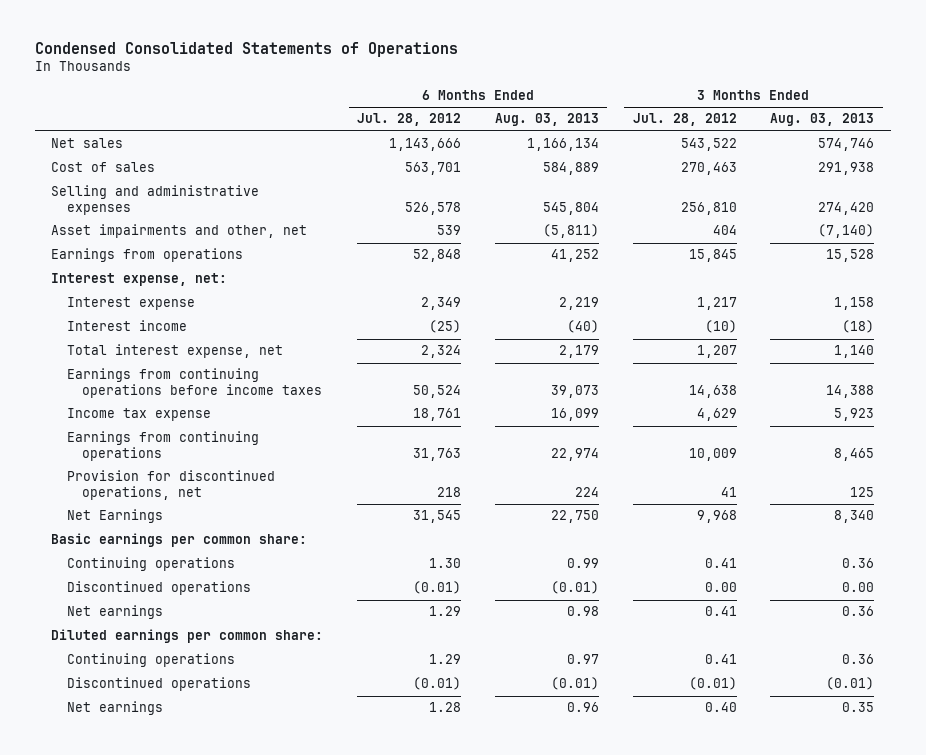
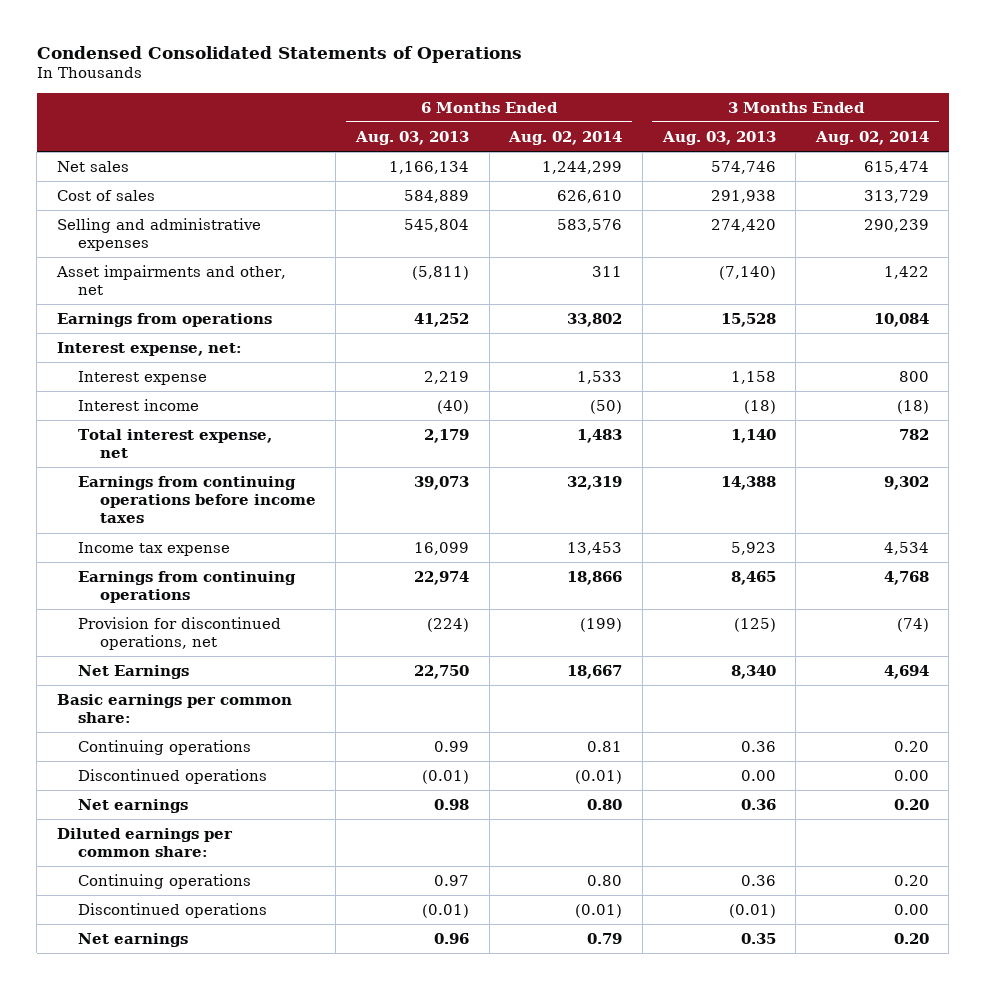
[357,113,462,127] Jul. 28, 2012 -> none
[632,113,737,127] Jul. 28, 2012 -> none
none -> [508,130,623,145] Aug. 02, 2014
none -> [814,130,929,145] Aug. 02, 2014
[574,487,599,498] 224 -> [427,617,470,632] (224)
[850,487,875,498] 125 -> [733,617,776,632] (125)

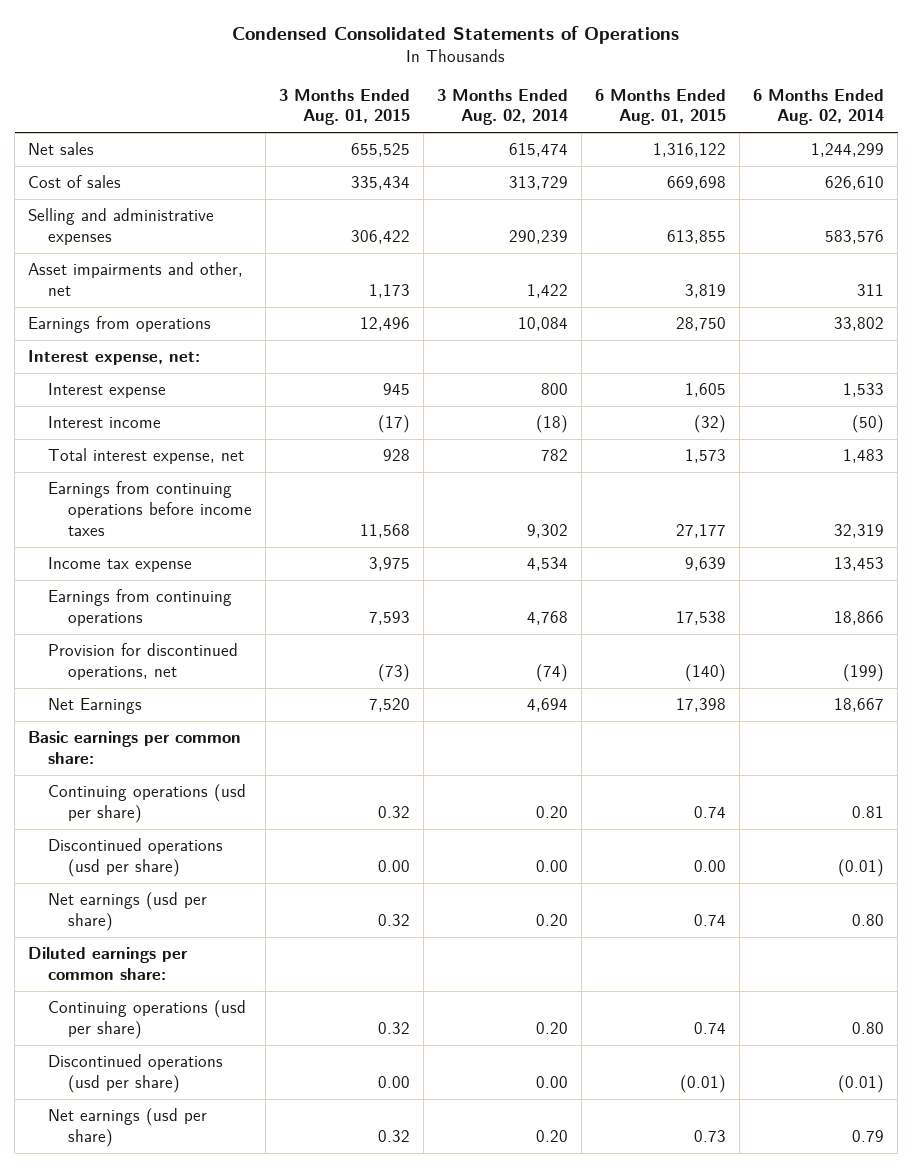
[355,130,470,145] Aug. 03, 2013 -> none
[661,130,776,145] Aug. 03, 2013 -> none
none -> [278,88,410,126] 3 Months Ended Aug. 01, 2015
none -> [594,88,726,126] 6 Months Ended Aug. 01, 2015
[78,739,252,755] Continuing operations -> [47,784,246,824] Continuing operations (usd per share)
[78,768,268,784] Discontinued operations -> [47,838,223,878] Discontinued operations (usd per share)
[78,798,189,813] Net earnings -> [47,892,207,932] Net earnings (usd per share)
[78,873,252,889] Continuing operations -> [47,1000,246,1040] Continuing operations (usd per share)
[78,902,268,918] Discontinued operations -> [47,1054,223,1094] Discontinued operations (usd per share)
[78,932,189,947] Net earnings -> [47,1108,207,1148] Net earnings (usd per share)

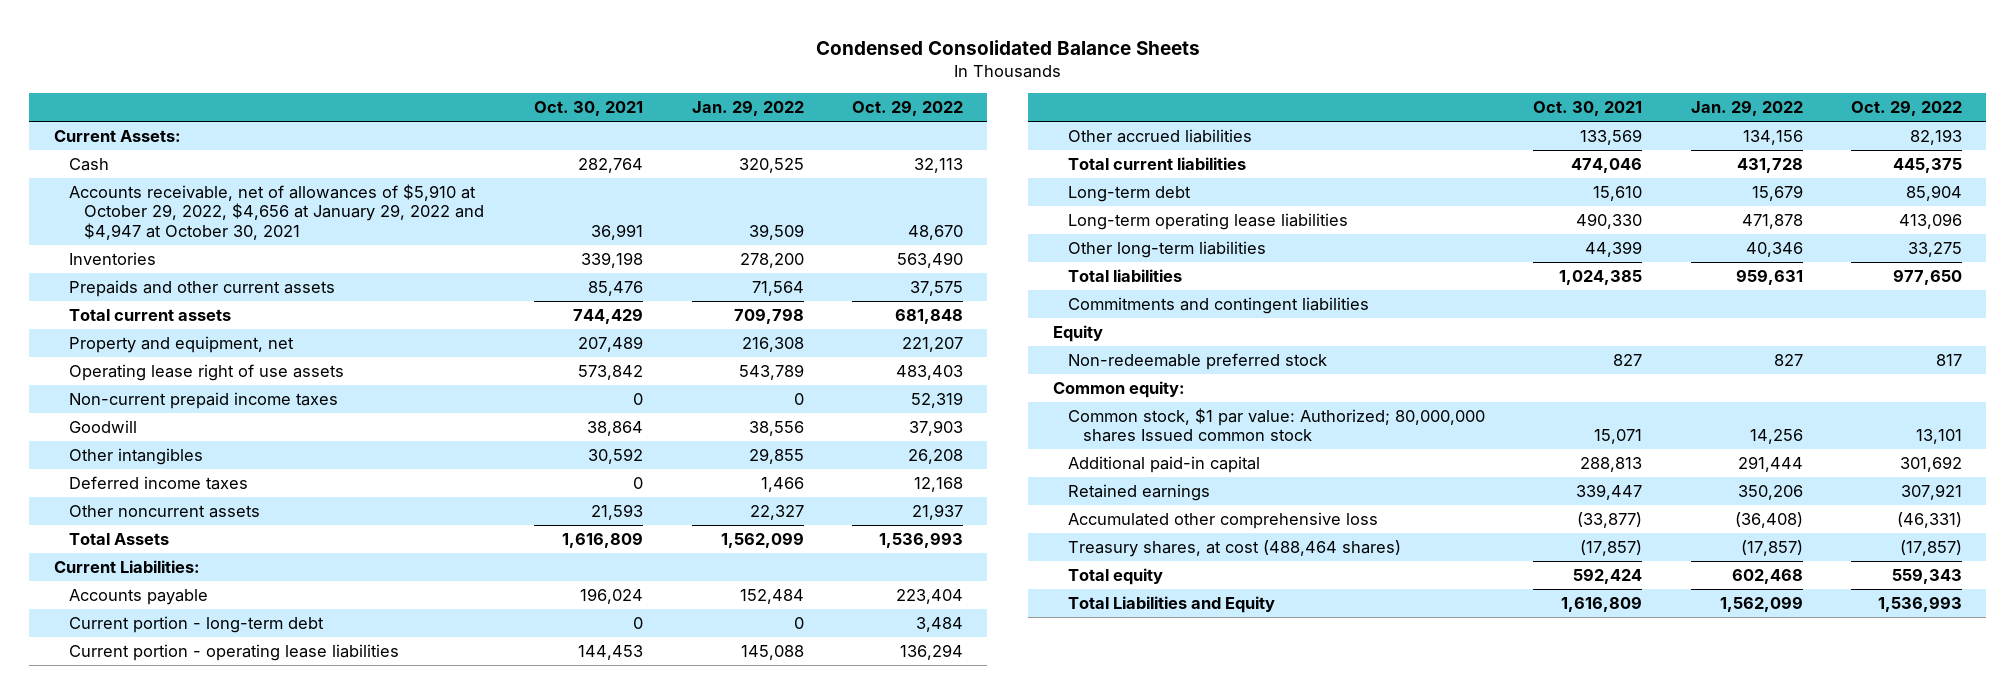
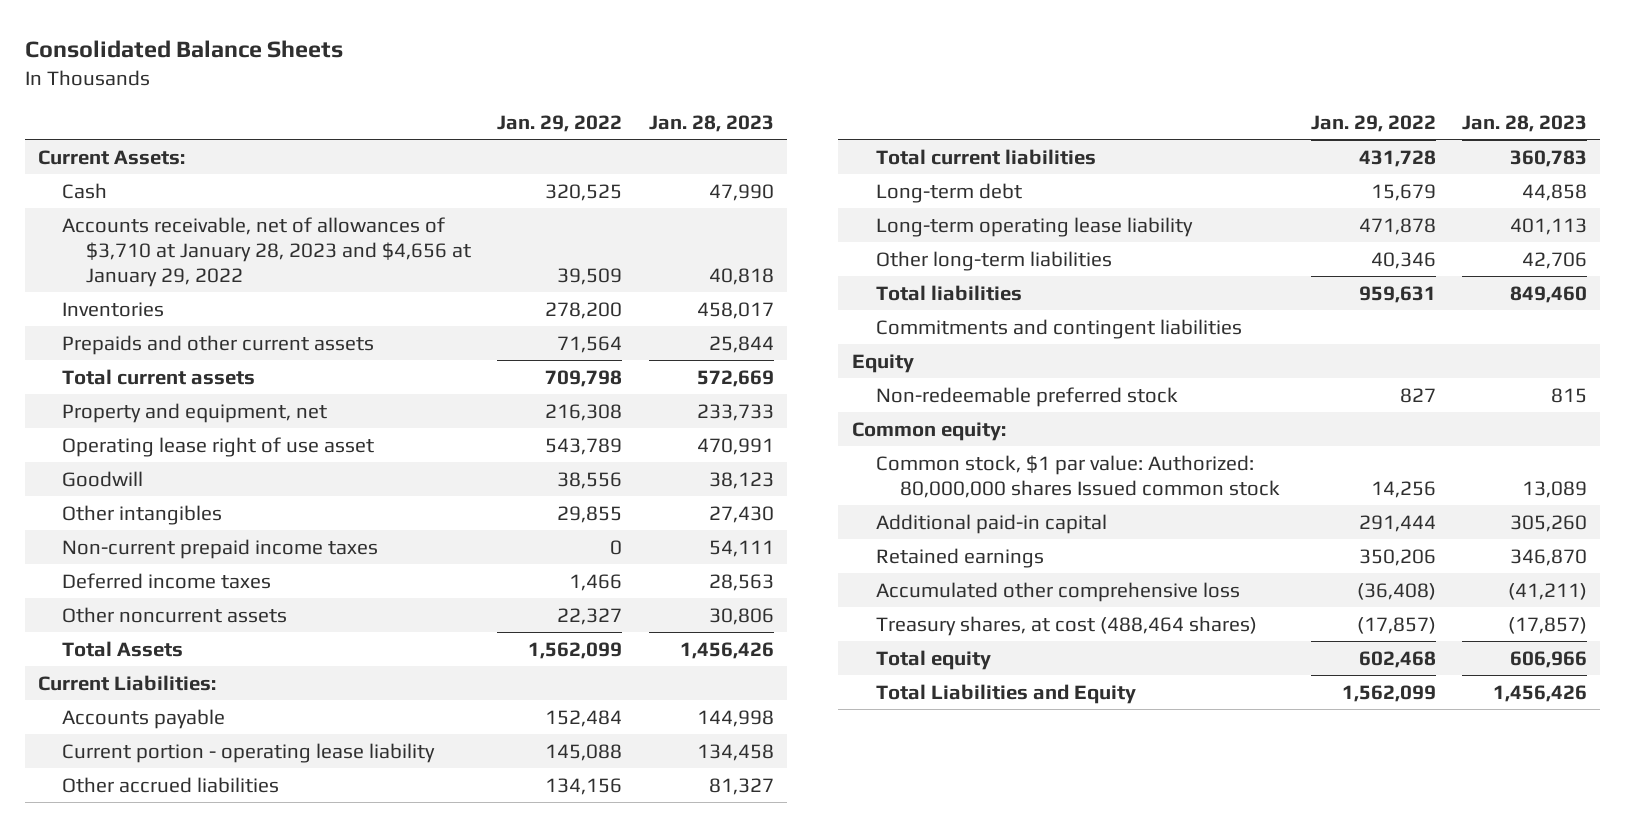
[815,39,1200,55] Condensed Consolidated Balance Sheets -> [24,39,343,58] Consolidated Balance Sheets
[534,101,644,117] Oct. 30, 2021 -> none
[852,100,964,117] Oct. 29, 2022 -> none
none -> [648,114,774,132] Jan. 28, 2023
[68,183,484,240] Accounts receivable, net of allowances of $5,910 at October 29, 2022, $4,656 at January 29, 2022 and $4,947 at October 30, 2021 -> [62,216,472,287] Accounts receivable, net of allowances of $3,710 at January 28, 2023 and $4,656 at January 29, 2022
[68,363,344,381] Operating lease right of use assets -> [62,436,375,457] Operating lease right of use asset
[68,391,338,409] Non-current prepaid income taxes -> [62,538,379,559] Non-current prepaid income taxes
[68,615,324,633] Current portion - long-term debt -> none
[68,643,399,661] Current portion - operating lease liabilities -> [62,742,436,763] Current portion - operating lease liability
[1067,212,1348,230] Long-term operating lease liabilities -> [875,216,1193,237] Long-term operating lease liability
[1067,407,1485,443] Common stock, $1 par value: Authorized; 80,000,000 shares Issued common stock -> [875,454,1280,498] Common stock, $1 par value: Authorized: 80,000,000 shares Issued common stock

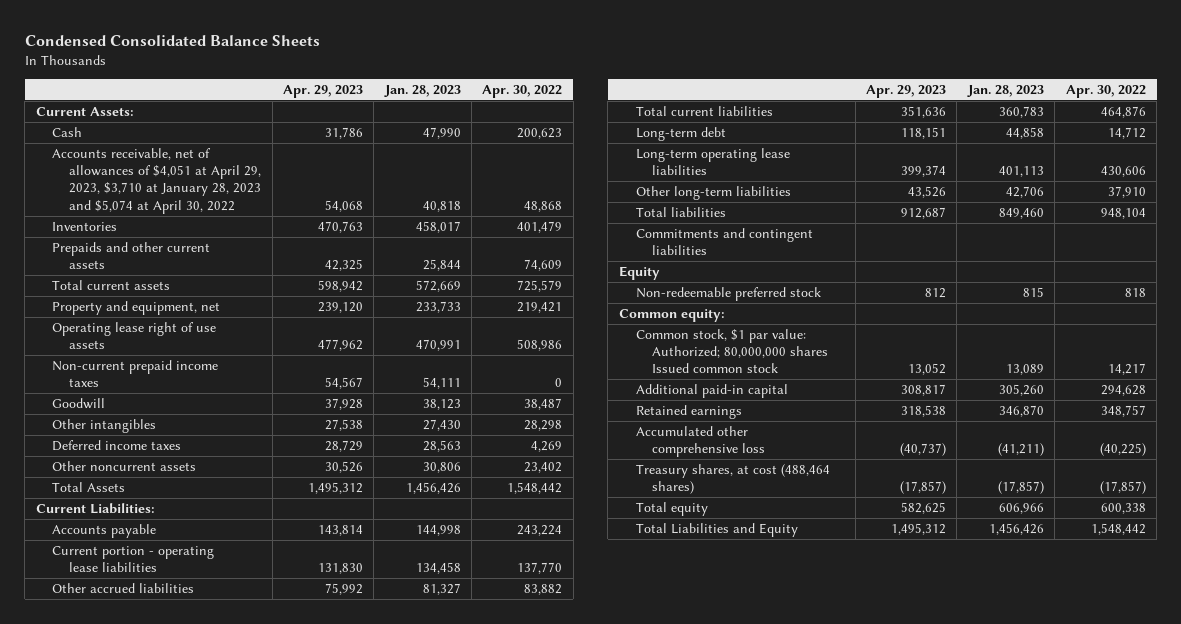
[24,39,343,58] Consolidated Balance Sheets -> [24,35,320,47] Condensed Consolidated Balance Sheets
[497,114,623,132] Jan. 29, 2022 -> none
none -> [282,84,363,98] Apr. 29, 2023
none -> [482,84,563,98] Apr. 30, 2022
[62,216,472,287] Accounts receivable, net of allowances of $3,710 at January 28, 2023 and $4,656 at January 29, 2022 -> [52,148,262,214] Accounts receivable, net of allowances of $4,051 at April 29, 2023, $3,710 at January 28, 2023 and $5,074 at April 30, 2022
[62,436,375,457] Operating lease right of use asset -> [52,322,217,350] Operating lease right of use assets
[62,538,379,559] Non-current prepaid income taxes -> [52,360,219,388] Non-current prepaid income taxes
[62,742,436,763] Current portion - operating lease liability -> [52,546,215,573] Current portion - operating lease liabilities
[875,216,1193,237] Long-term operating lease liability -> [635,148,790,176] Long-term operating lease liabilities
[875,454,1280,498] Common stock, $1 par value: Authorized: 80,000,000 shares Issued common stock -> [635,329,829,374] Common stock, $1 par value: Authorized; 80,000,000 shares Issued common stock

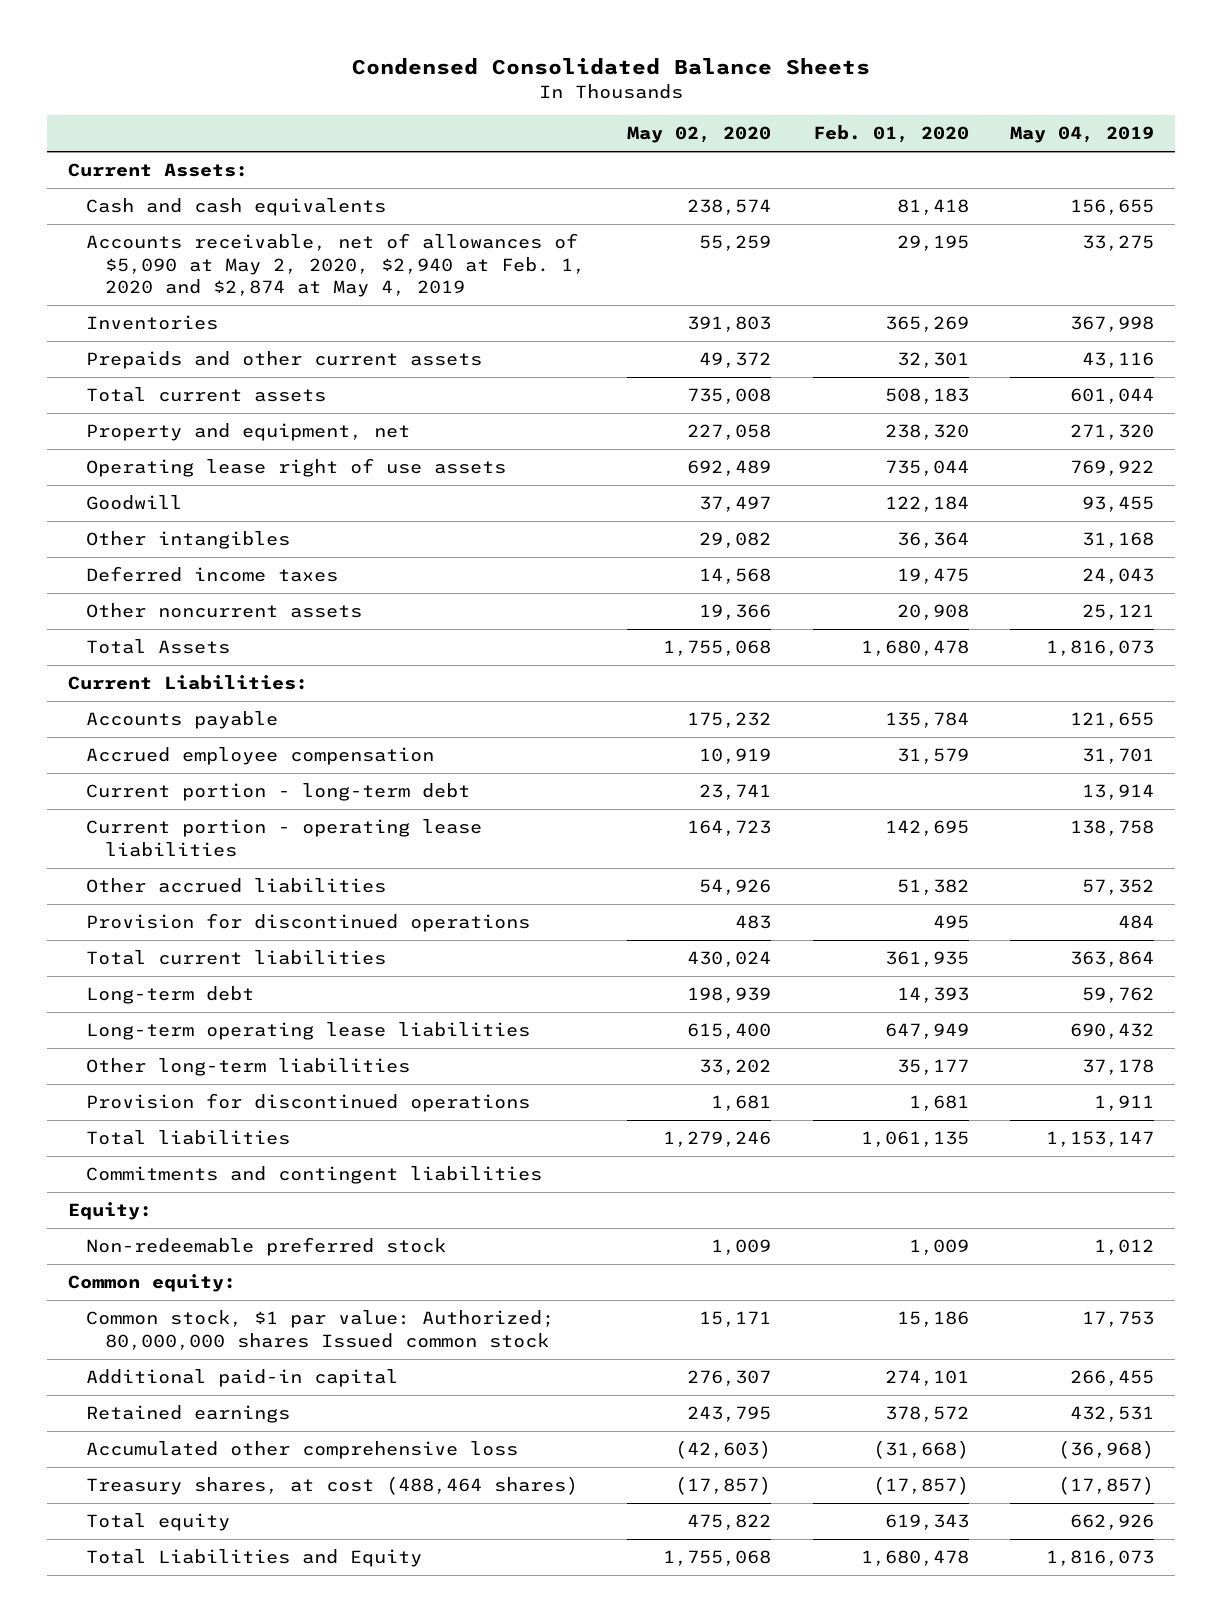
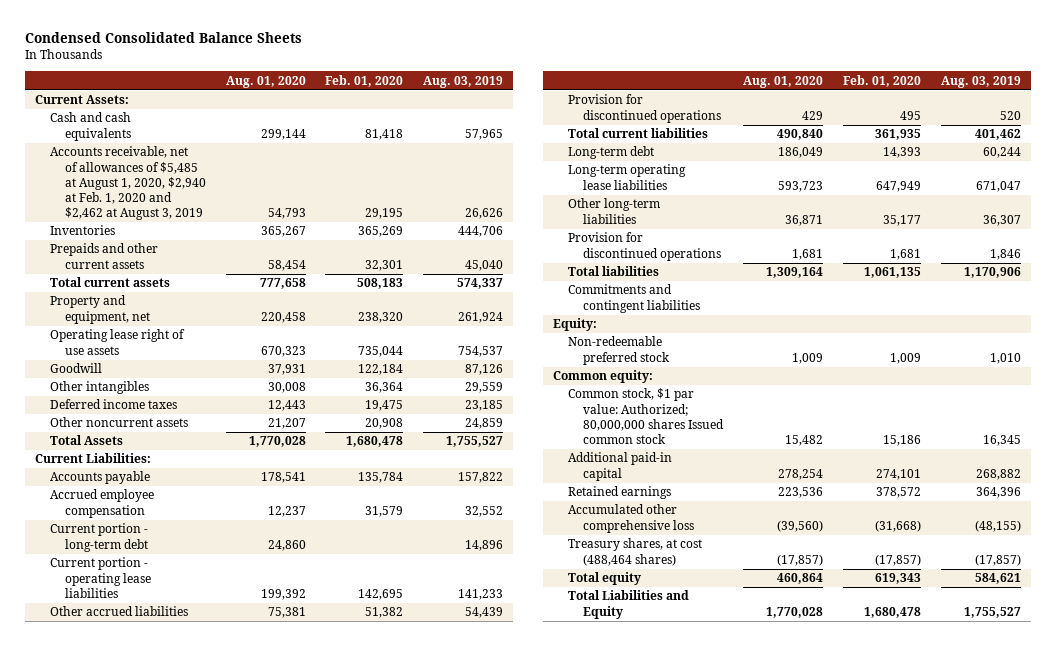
[626,126,771,144] May 02, 2020 -> none
[1010,126,1155,144] May 04, 2019 -> none
none -> [225,75,306,88] Aug. 01, 2020
none -> [423,75,504,88] Aug. 03, 2019
[86,233,586,298] Accounts receivable, net of allowances of $5,090 at May 2, 2020, $2,940 at Feb. 1, 2020 and $2,874 at May 4, 2019 -> [49,146,206,221] Accounts receivable, net of allowances of $5,485 at August 1, 2020, $2,940 at Feb. 1, 2020 and $2,462 at August 3, 2019

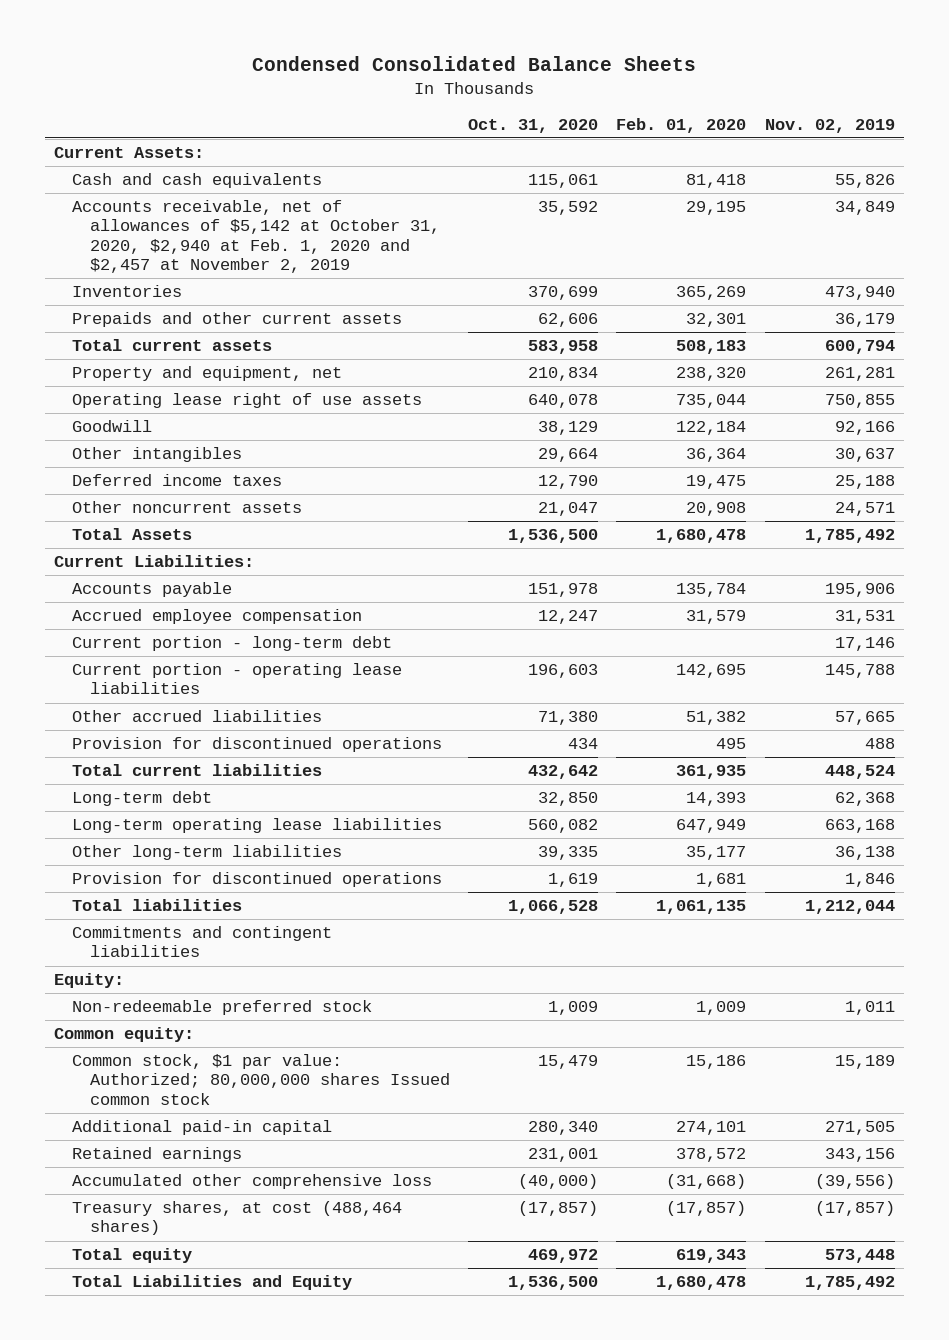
[225,75,306,88] Aug. 01, 2020 -> none
[423,75,504,88] Aug. 03, 2019 -> none
none -> [468,118,599,133] Oct. 31, 2020
none -> [764,118,895,133] Nov. 02, 2019
[49,146,206,221] Accounts receivable, net of allowances of $5,485 at August 1, 2020, $2,940 at Feb. 1, 2020 and $2,462 at August 3, 2019 -> [72,200,440,274] Accounts receivable, net of allowances of $5,142 at October 31, 2020, $2,940 at Feb. 1, 2020 and $2,457 at November 2, 2019

